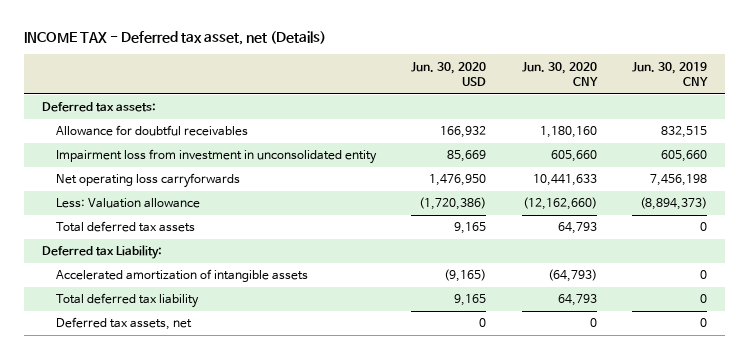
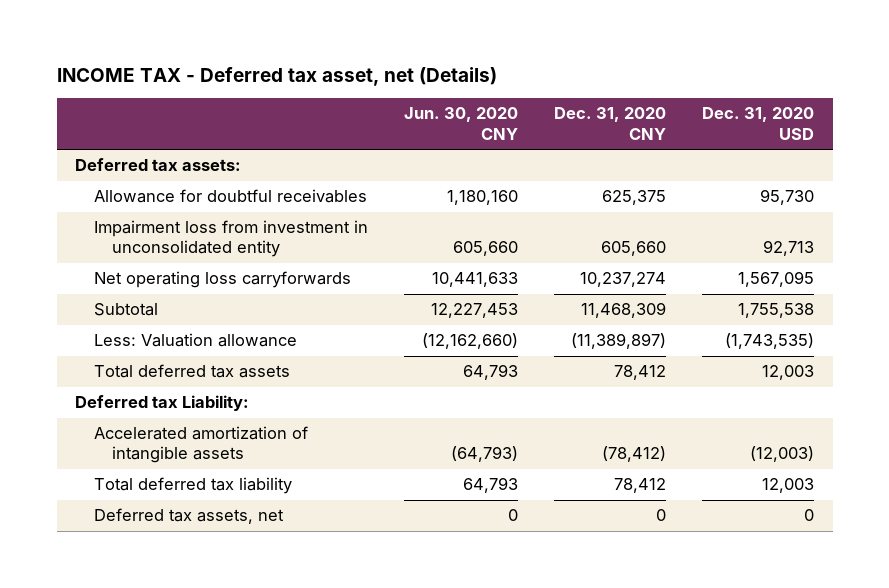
[411,61,487,87] Jun. 30, 2020 USD -> none
[632,61,709,87] Jun. 30, 2019 CNY -> none
none -> [554,107,667,140] Dec. 31, 2020 CNY
none -> [702,107,815,140] Dec. 31, 2020 USD
none -> [93,303,158,317] Subtotal

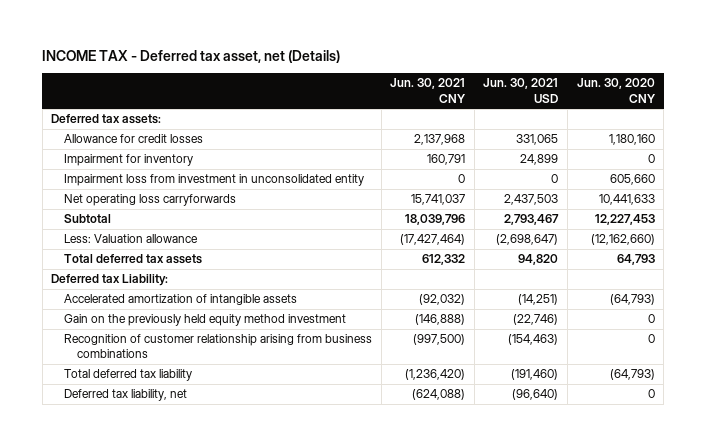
[554,107,667,140] Dec. 31, 2020 CNY -> none
[702,107,815,140] Dec. 31, 2020 USD -> none
none -> [390,78,467,103] Jun. 30, 2021 CNY
none -> [483,78,559,103] Jun. 30, 2021 USD
[93,189,367,204] Allowance for doubtful receivables -> [64,134,204,144] Allowance for credit losses
none -> [64,154,194,167] Impairment for inventory
none -> [64,314,347,327] Gain on the previously held equity method investment
none -> [64,334,373,359] Recognition of customer relationship arising from business combinations
[462,477,518,494] 64,793 -> [609,369,655,381] (64,793)
[93,508,284,525] Deferred tax assets, net -> [64,389,188,402] Deferred tax liability, net

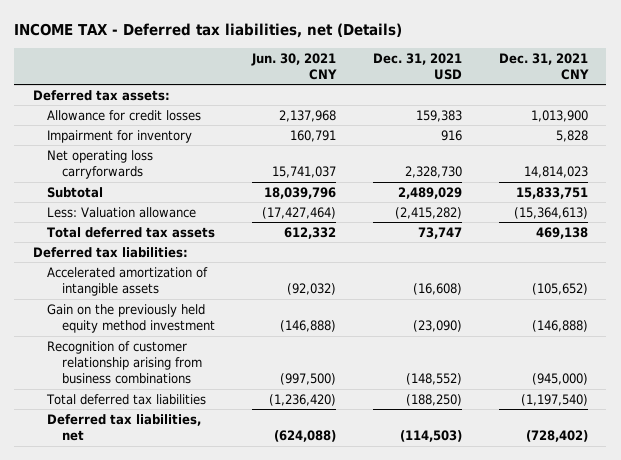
[42,50,341,64] INCOME TAX - Deferred tax asset, net (Details) -> [14,22,403,38] INCOME TAX - Deferred tax liabilities, net (Details)
[483,78,559,103] Jun. 30, 2021 USD -> none
[576,78,656,103] Jun. 30, 2020 CNY -> none
none -> [372,52,462,80] Dec. 31, 2021 USD
none -> [498,52,589,80] Dec. 31, 2021 CNY
[64,174,365,187] Impairment loss from investment in unconsolidated entity -> none
[51,274,169,287] Deferred tax Liability: -> [32,246,188,258] Deferred tax liabilities:
[64,369,193,382] Total deferred tax liability -> [46,393,207,405] Total deferred tax liabilities
[64,389,188,402] Deferred tax liability, net -> [47,413,202,442] Deferred tax liabilities, net

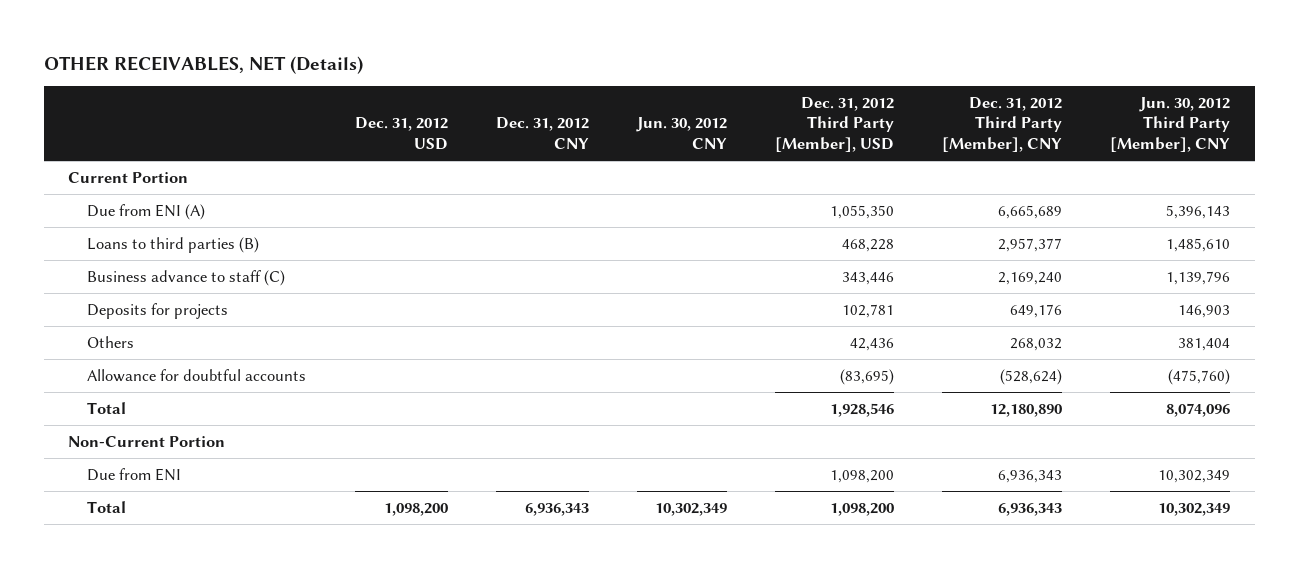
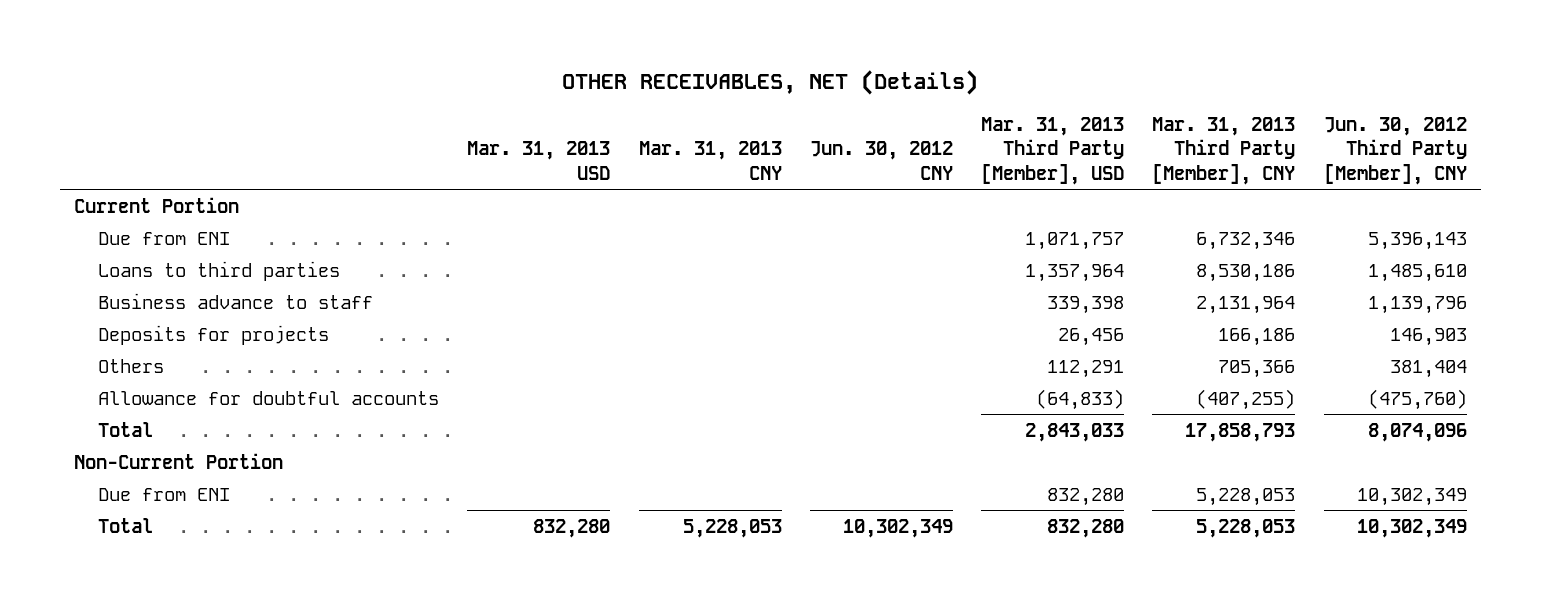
[354,117,448,151] Dec. 31, 2012 USD -> none
[495,117,589,150] Dec. 31, 2012 CNY -> none
[775,96,895,153] Dec. 31, 2012 Third Party [Member], USD -> none
[942,96,1063,153] Dec. 31, 2012 Third Party [Member], CNY -> none
none -> [467,141,611,180] Mar. 31, 2013 USD
none -> [638,141,782,180] Mar. 31, 2013 CNY
none -> [981,116,1125,185] Mar. 31, 2013 Third Party [Member], USD
none -> [1152,116,1296,185] Mar. 31, 2013 Third Party [Member], CNY
[87,203,206,220] Due from ENI (A) -> [98,231,231,245] Due from ENI
[87,236,260,253] Loans to third parties (B) -> [98,260,341,281] Loans to third parties
[87,269,286,286] Business advance to staff (C) -> [98,292,374,309] Business advance to staff

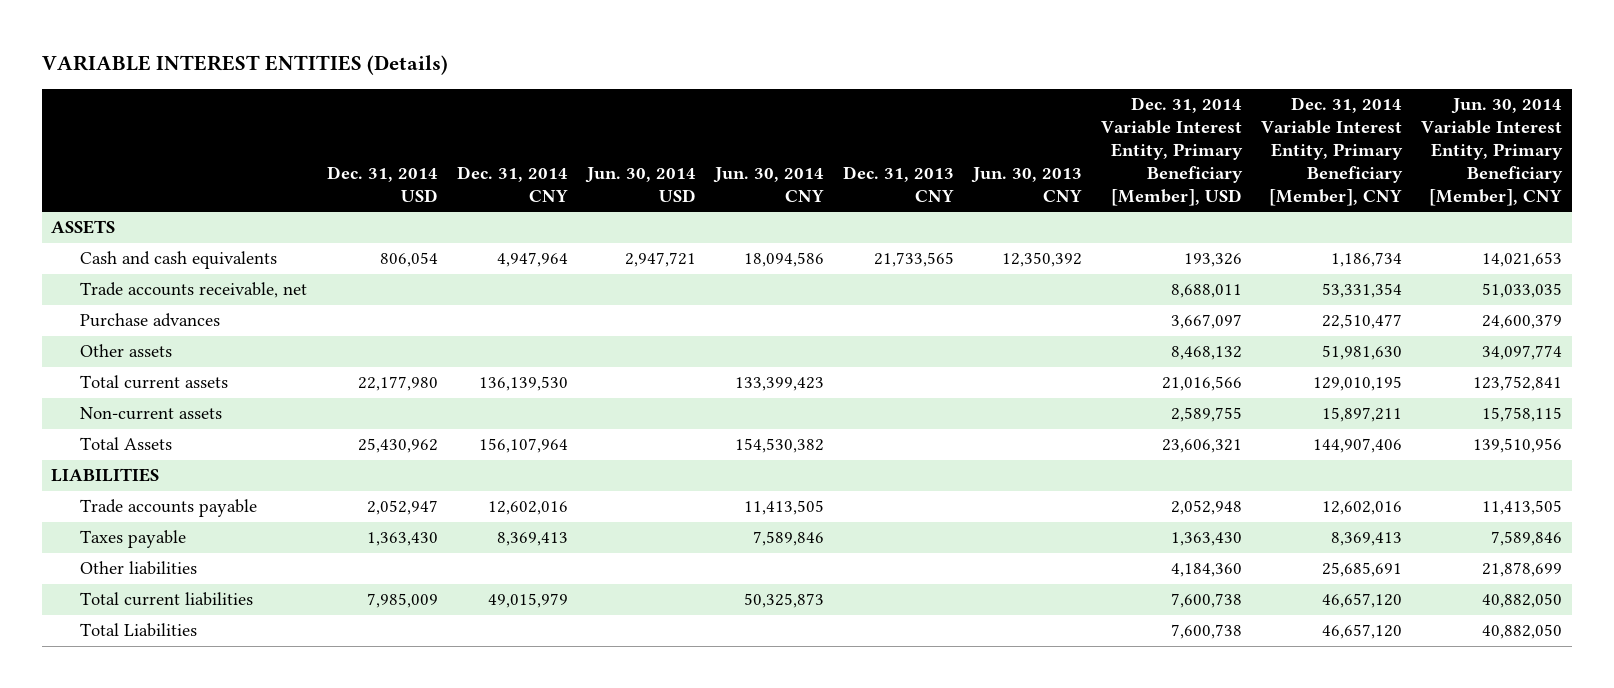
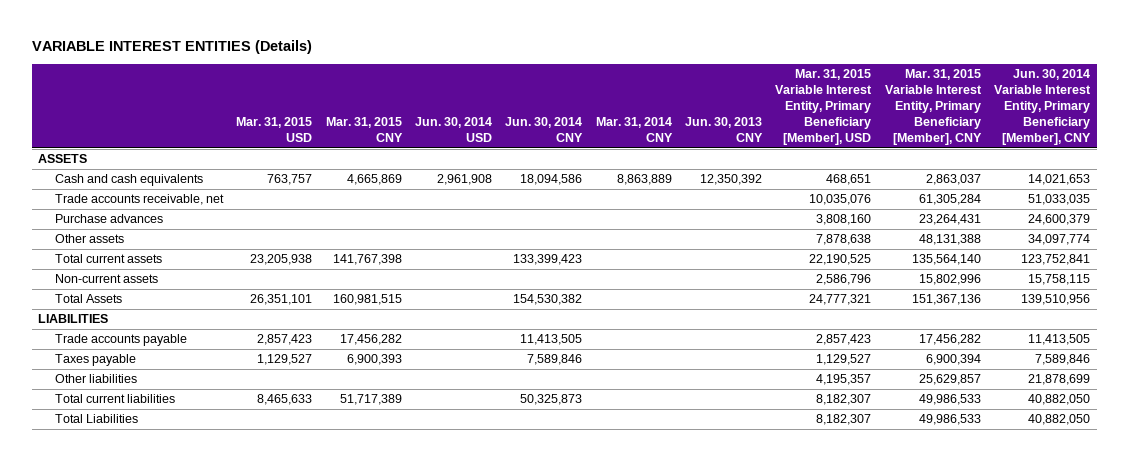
[326,165,438,202] Dec. 31, 2014 USD -> none
[456,165,568,202] Dec. 31, 2014 CNY -> none
[842,165,954,202] Dec. 31, 2013 CNY -> none
[1101,96,1244,206] Dec. 31, 2014 Variable Interest Entity, Primary Beneficiary [Member], USD -> none
[1261,96,1404,206] Dec. 31, 2014 Variable Interest Entity, Primary Beneficiary [Member], CNY -> none
none -> [236,117,313,143] Mar. 31, 2015 USD
none -> [325,117,403,143] Mar. 31, 2015 CNY
none -> [595,117,673,143] Mar. 31, 2014 CNY
none -> [775,68,873,146] Mar. 31, 2015 Variable Interest Entity, Primary Beneficiary [Member], USD
none -> [884,68,982,146] Mar. 31, 2015 Variable Interest Entity, Primary Beneficiary [Member], CNY
[624,252,696,268] 2,947,721 -> [437,174,493,186] 2,961,908

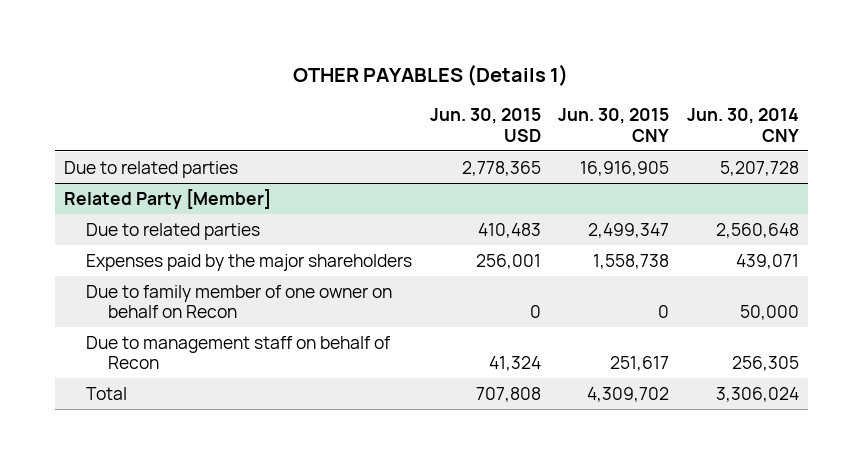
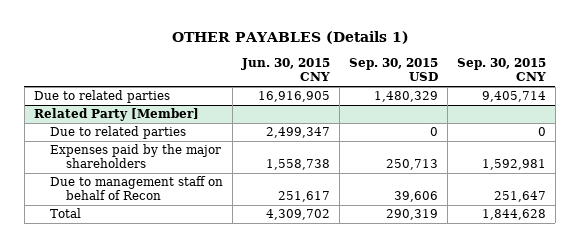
[429,108,541,142] Jun. 30, 2015 USD -> none
[686,108,799,142] Jun. 30, 2014 CNY -> none
none -> [348,58,438,82] Sep. 30, 2015 USD
none -> [456,58,546,82] Sep. 30, 2015 CNY
[85,284,392,319] Due to family member of one owner on behalf on Recon -> none

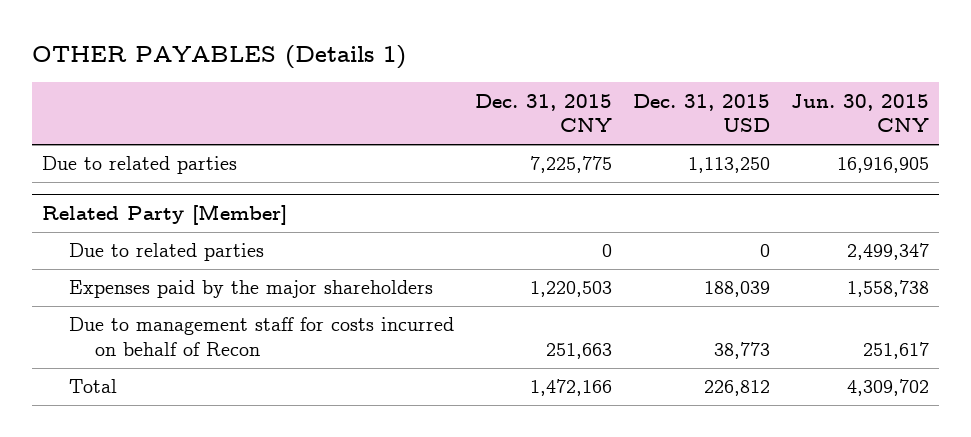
[348,58,438,82] Sep. 30, 2015 USD -> none
[456,58,546,82] Sep. 30, 2015 CNY -> none
none -> [474,93,612,133] Dec. 31, 2015 CNY
none -> [632,93,770,133] Dec. 31, 2015 USD
[49,176,223,201] Due to management staff on behalf of Recon -> [68,317,454,357] Due to management staff for costs incurred on behalf of Recon

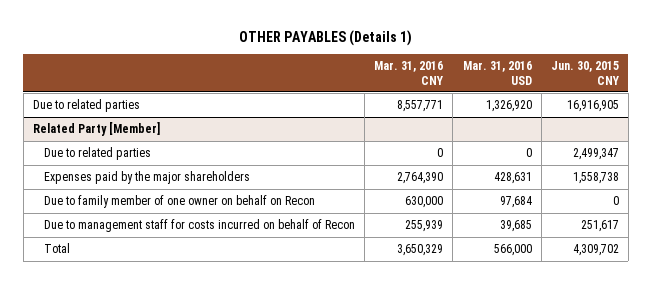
[474,93,612,133] Dec. 31, 2015 CNY -> none
[632,93,770,133] Dec. 31, 2015 USD -> none
none -> [374,61,444,85] Mar. 31, 2016 CNY
none -> [462,61,532,85] Mar. 31, 2016 USD
none -> [44,195,316,209] Due to family member of one owner on behalf on Recon

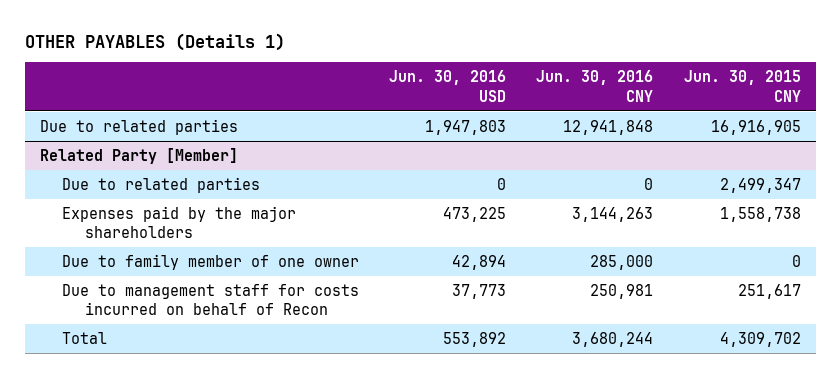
[374,61,444,85] Mar. 31, 2016 CNY -> none
[462,61,532,85] Mar. 31, 2016 USD -> none
none -> [389,70,507,102] Jun. 30, 2016 USD
none -> [536,70,654,102] Jun. 30, 2016 CNY
[44,195,316,209] Due to family member of one owner on behalf on Recon -> [62,253,360,270] Due to family member of one owner

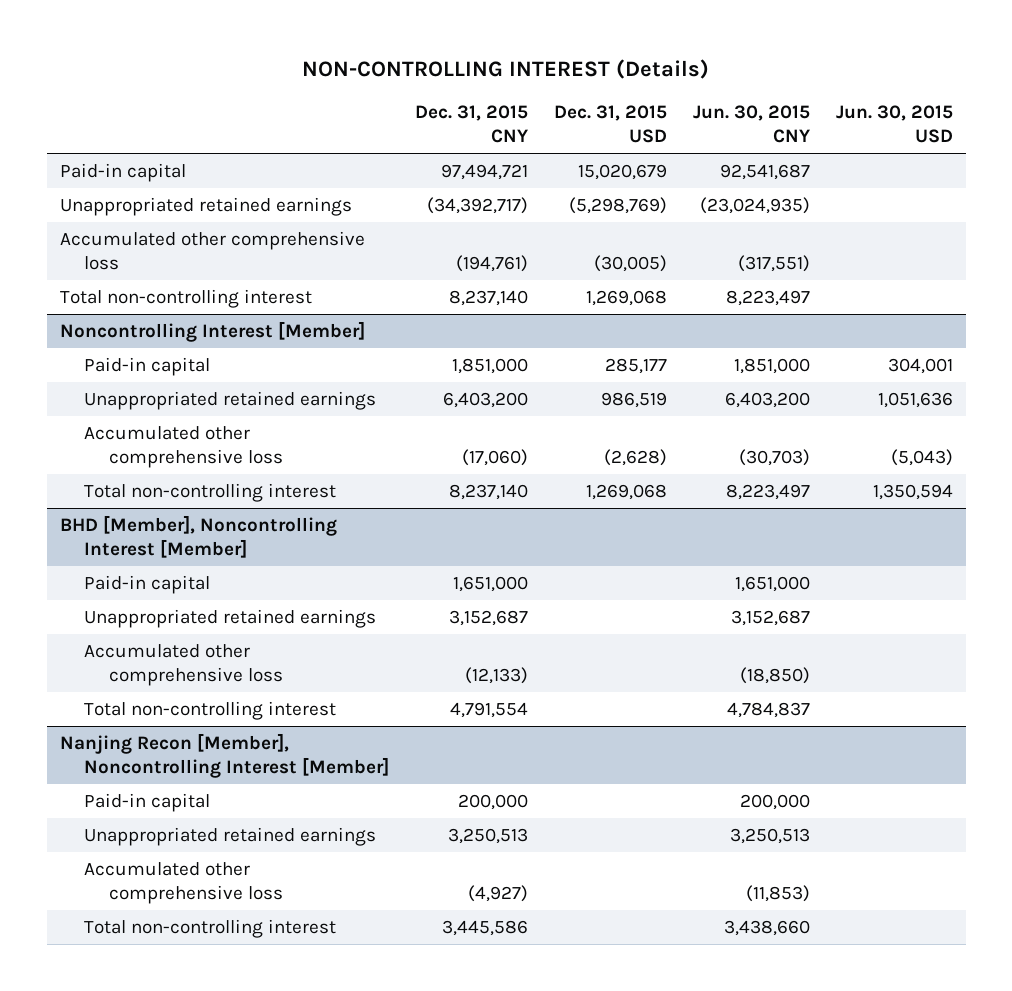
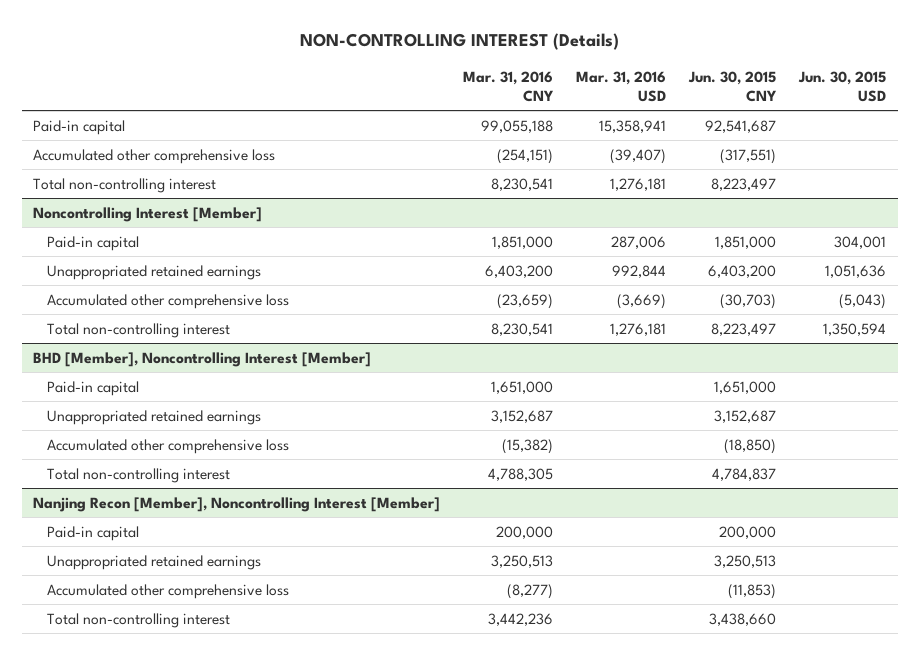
[415,105,529,144] Dec. 31, 2015 CNY -> none
[553,105,667,144] Dec. 31, 2015 USD -> none
none -> [463,70,555,102] Mar. 31, 2016 CNY
none -> [576,70,667,102] Mar. 31, 2016 USD
[59,197,352,217] Unappropriated retained earnings -> none

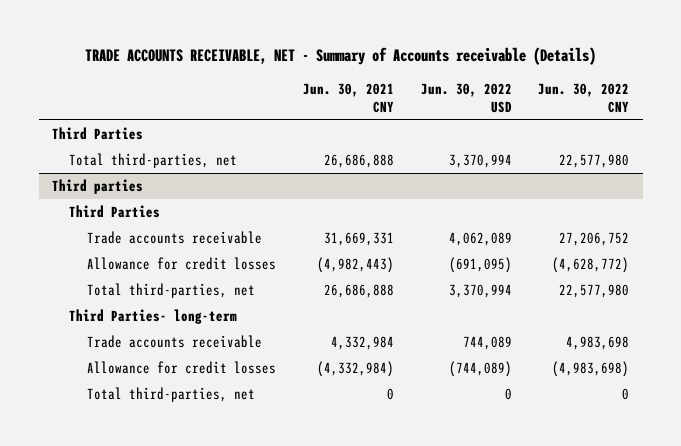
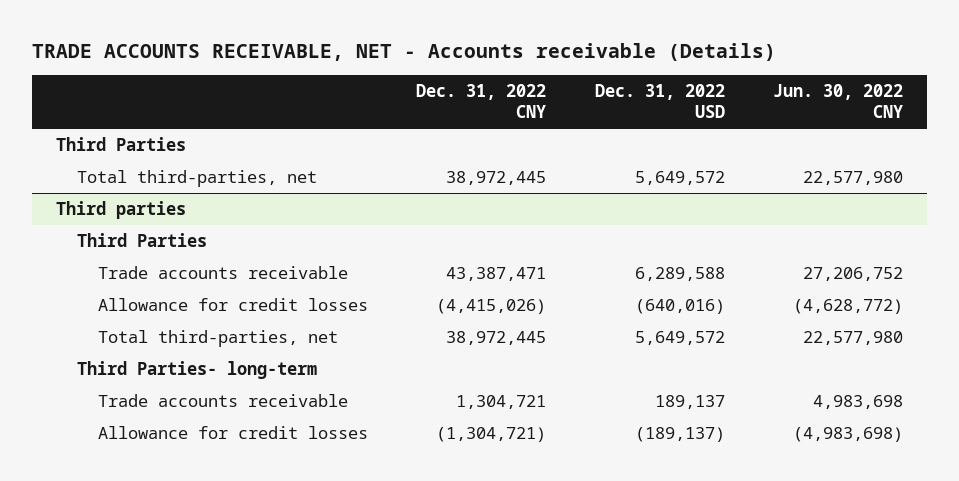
[84,46,596,65] TRADE ACCOUNTS RECEIVABLE, NET - Summary of Accounts receivable (Details) -> [32,43,777,62] TRADE ACCOUNTS RECEIVABLE, NET - Accounts receivable (Details)
[302,82,394,113] Jun. 30, 2021 CNY -> none
[420,82,512,113] Jun. 30, 2022 USD -> none
none -> [416,84,547,119] Dec. 31, 2022 CNY
none -> [594,84,725,119] Dec. 31, 2022 USD
[86,387,255,403] Total third-parties, net -> none

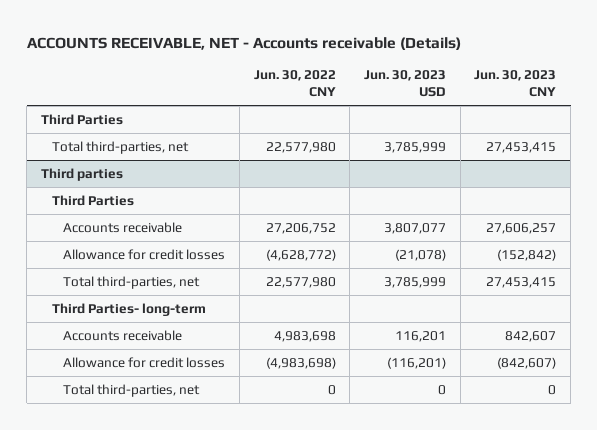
[32,43,777,62] TRADE ACCOUNTS RECEIVABLE, NET - Accounts receivable (Details) -> [26,36,461,50] ACCOUNTS RECEIVABLE, NET - Accounts receivable (Details)
[416,84,547,119] Dec. 31, 2022 CNY -> none
[594,84,725,119] Dec. 31, 2022 USD -> none
none -> [364,70,447,98] Jun. 30, 2023 USD
none -> [474,70,557,98] Jun. 30, 2023 CNY
[98,265,349,279] Trade accounts receivable -> [63,221,183,233] Accounts receivable
[98,393,349,407] Trade accounts receivable -> [63,329,183,341] Accounts receivable
none -> [63,383,201,397] Total third-parties, net

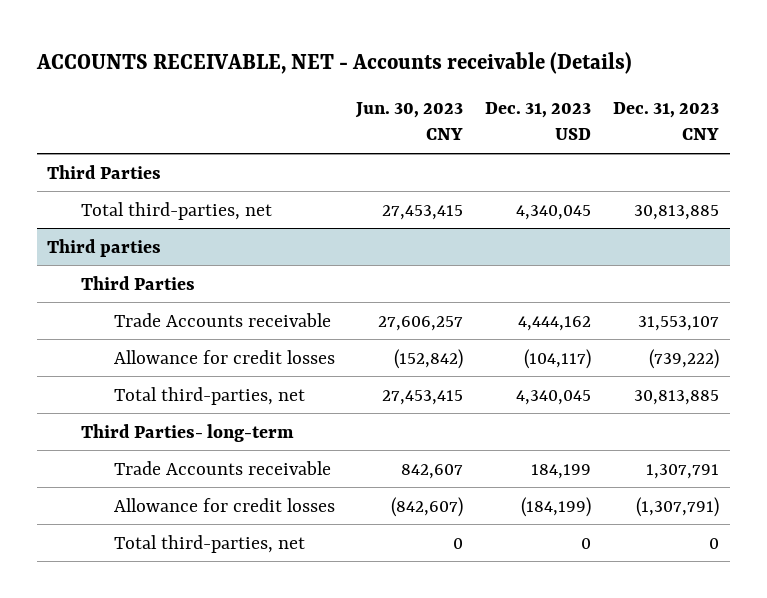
[253,70,336,98] Jun. 30, 2022 CNY -> none
[364,70,447,98] Jun. 30, 2023 USD -> none
none -> [485,101,592,141] Dec. 31, 2023 USD
none -> [613,101,720,141] Dec. 31, 2023 CNY
[63,221,183,233] Accounts receivable -> [113,312,331,327] Trade Accounts receivable
[63,329,183,341] Accounts receivable -> [113,460,331,475] Trade Accounts receivable

